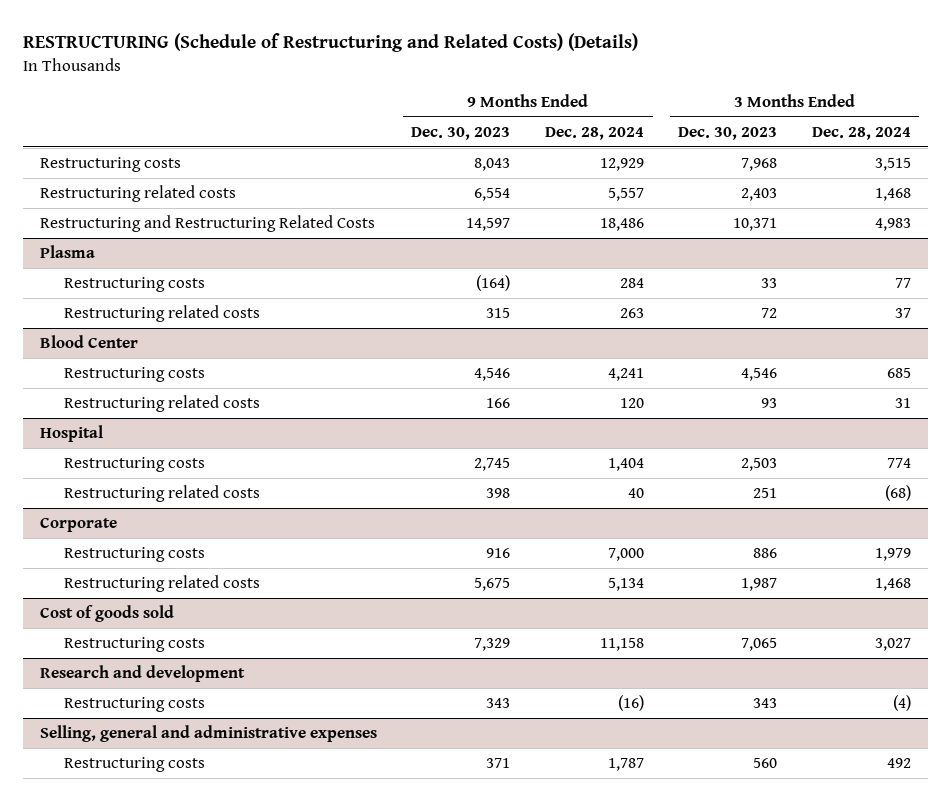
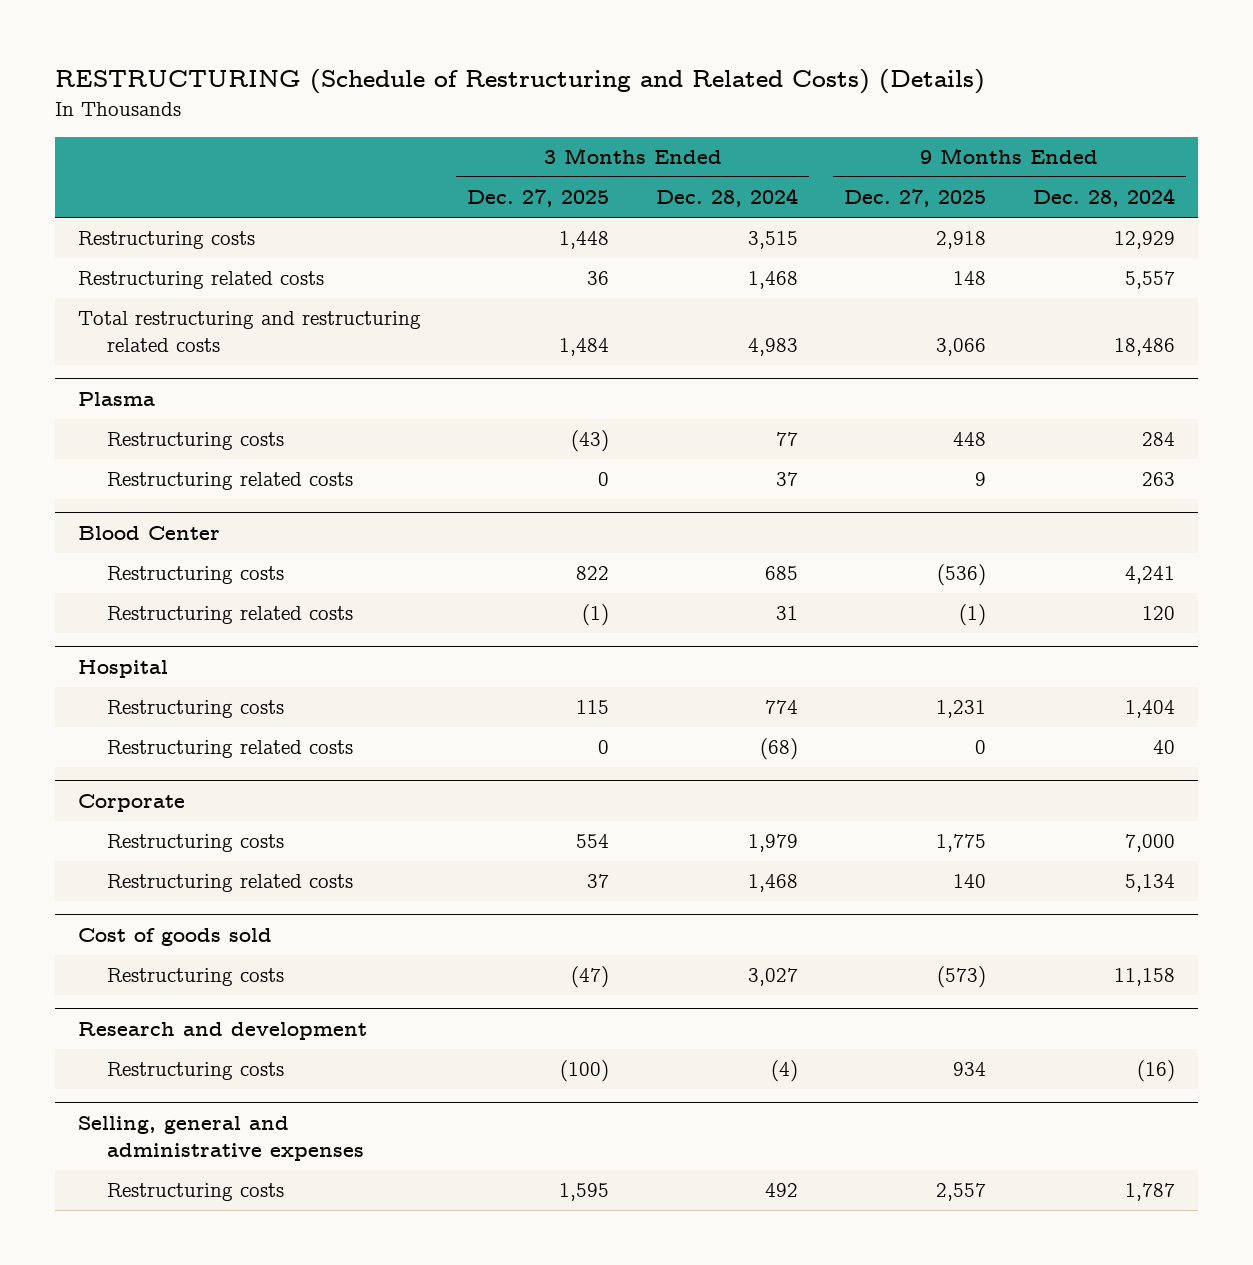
[411,126,511,140] Dec. 30, 2023 -> none
[678,126,778,140] Dec. 30, 2023 -> none
none -> [467,189,610,208] Dec. 27, 2025
none -> [844,189,987,208] Dec. 27, 2025
[39,214,375,232] Restructuring and Restructuring Related Costs -> [78,311,422,353] Total restructuring and restructuring related costs

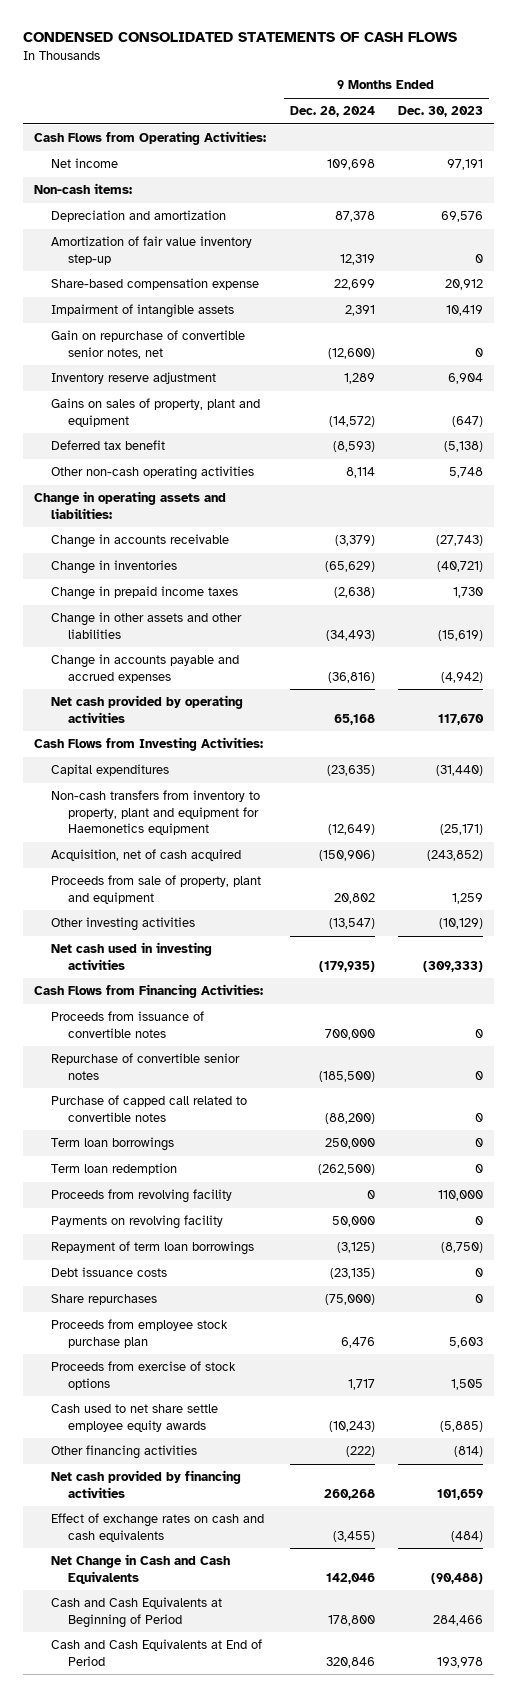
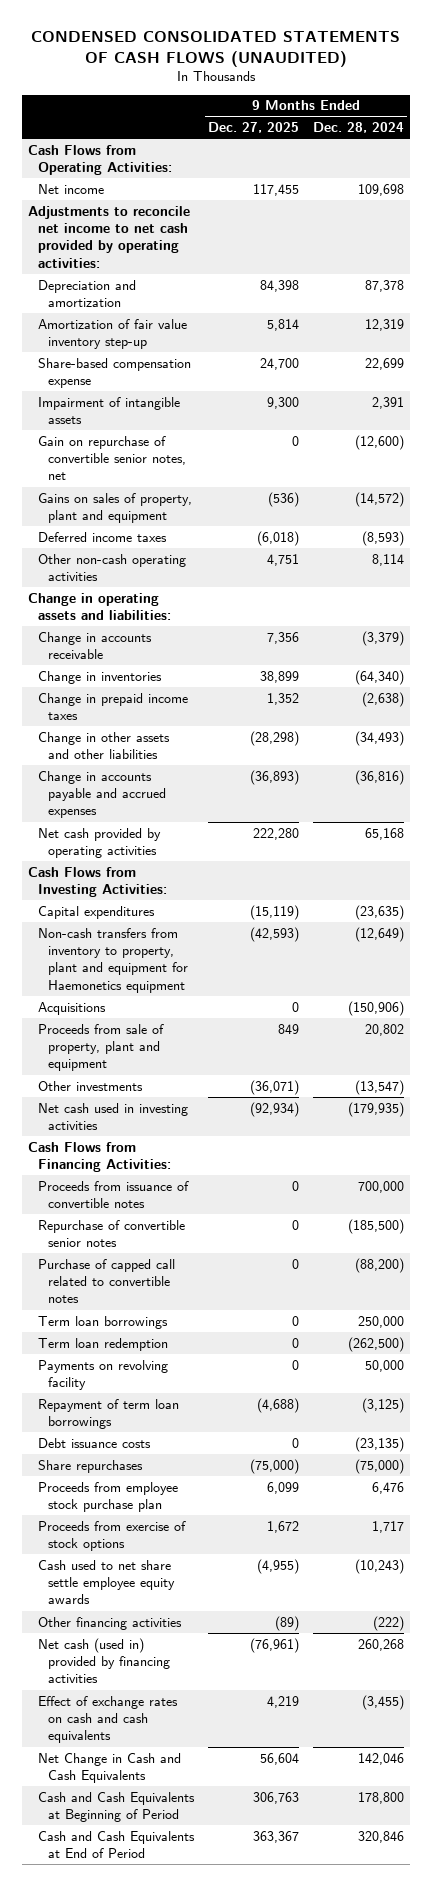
[22,32,457,43] CONDENSED CONSOLIDATED STATEMENTS OF CASH FLOWS -> [31,31,401,68] CONDENSED CONSOLIDATED STATEMENTS OF CASH FLOWS (UNAUDITED)
[397,106,483,118] Dec. 30, 2023 -> none
none -> [207,122,299,134] Dec. 27, 2025
[34,183,133,195] Non-cash items: -> none
none -> [28,205,191,268] Adjustments to reconcile net income to net cash provided by operating activities:
[50,372,216,385] Inventory reserve adjustment -> none
[50,440,165,451] Deferred tax benefit -> [38,531,168,542] Deferred income taxes
[324,561,375,573] (65,629) -> [354,669,404,685] (64,340)
[50,849,241,862] Acquisition, net of cash acquired -> [38,1001,107,1015] Acquisitions
[50,917,195,932] Other investing activities -> [38,1080,144,1091] Other investments
[50,1189,232,1204] Proceeds from revolving facility -> none
[50,1470,241,1498] Net cash provided by financing activities -> [38,1637,171,1684] Net cash (used in) provided by financing activities

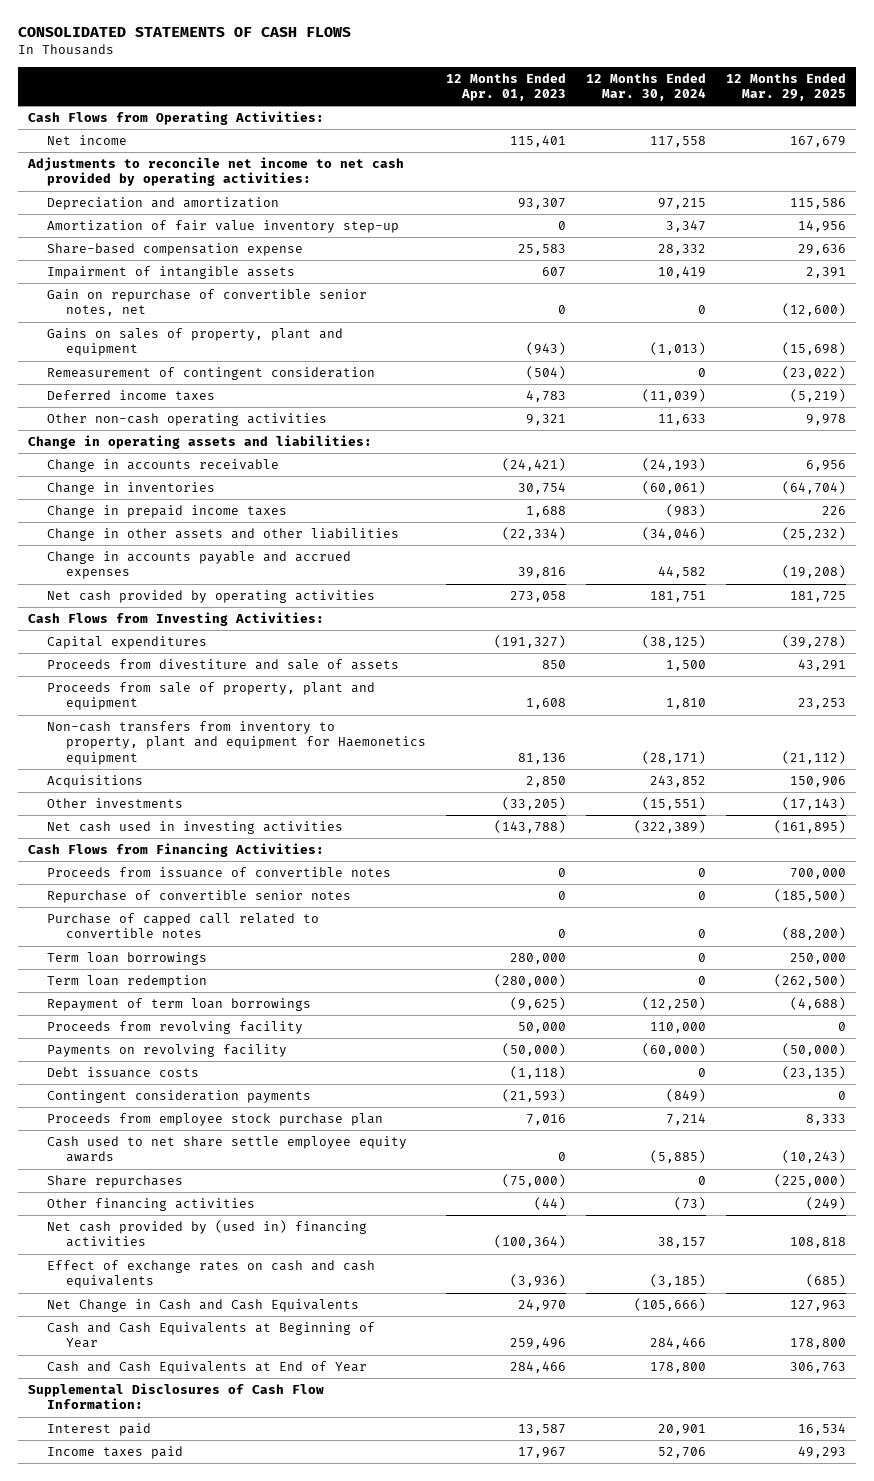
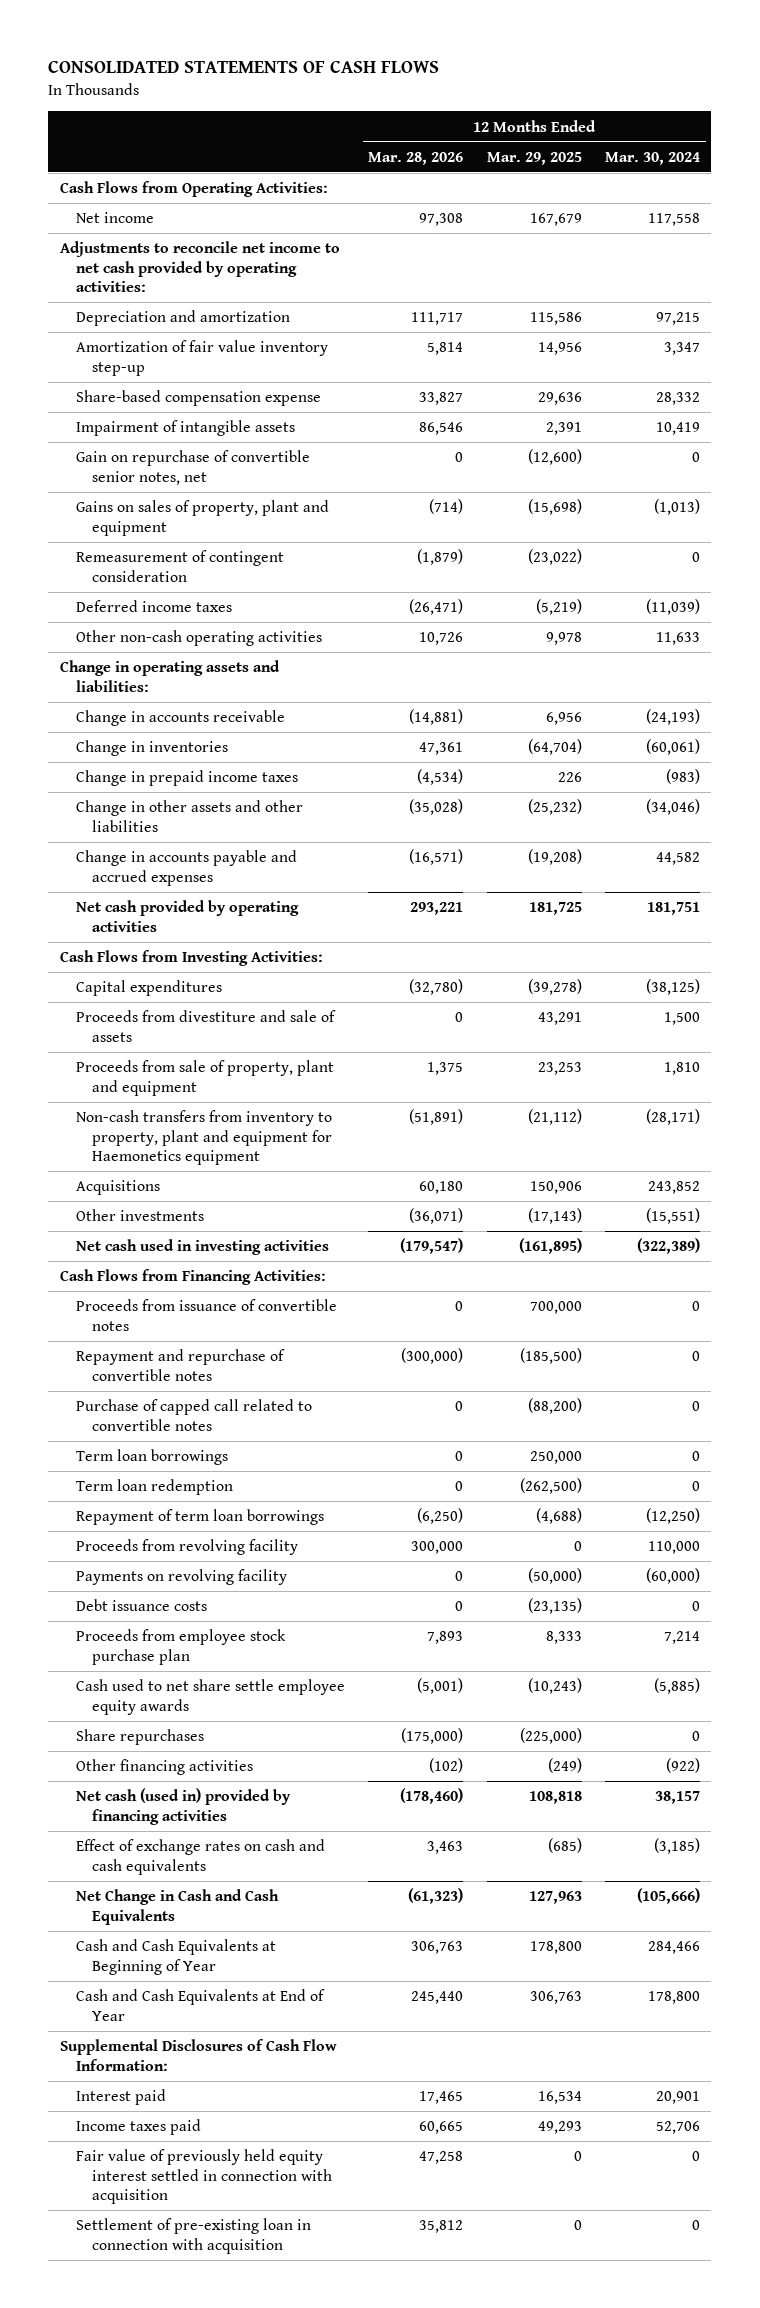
[446,72,567,101] 12 Months Ended Apr. 01, 2023 -> none
none -> [368,151,464,165] Mar. 28, 2026
[46,890,351,904] Repurchase of convertible senior notes -> [76,1349,286,1381] Repayment and repurchase of convertible notes
[46,1090,311,1104] Contingent consideration payments -> none
[674,1197,707,1211] (73) -> [665,1758,700,1774] (922)
[46,1220,367,1248] Net cash provided by (used in) financing activities -> [76,1788,292,1825] Net cash (used in) provided by financing activities
none -> [76,2149,333,2205] Fair value of previously held equity interest settled in connection with acquisition
none -> [76,2218,312,2254] Settlement of pre-existing loan in connection with acquisition

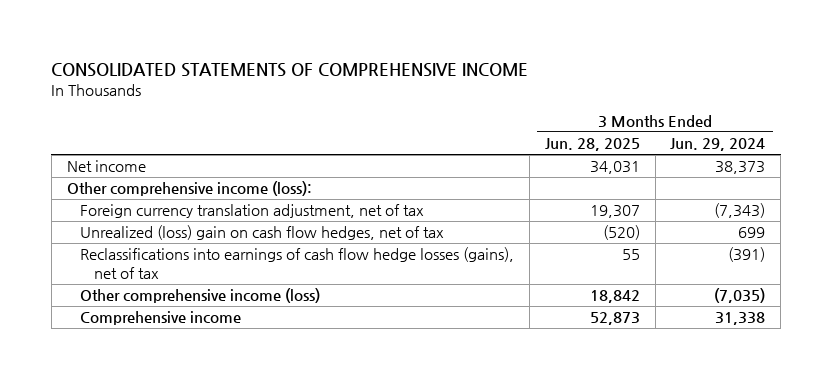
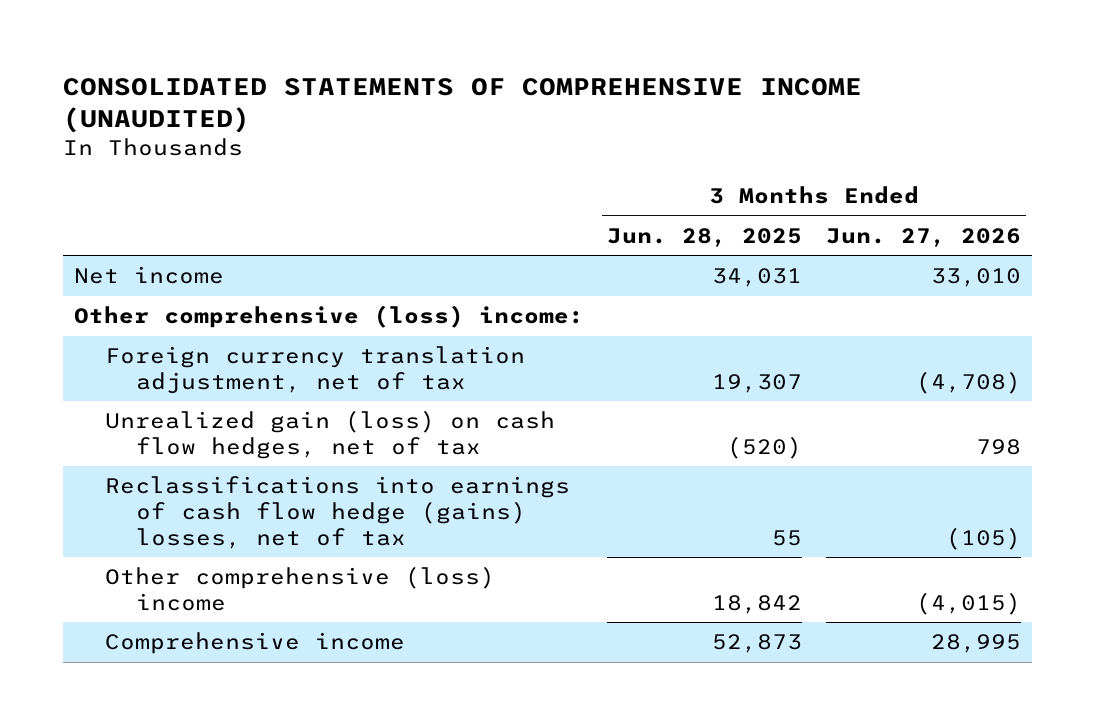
[51,62,529,77] CONSOLIDATED STATEMENTS OF COMPREHENSIVE INCOME -> [62,77,862,134] CONSOLIDATED STATEMENTS OF COMPREHENSIVE INCOME (UNAUDITED)
[670,138,766,152] Jun. 29, 2024 -> none
none -> [825,227,1021,247] Jun. 27, 2026
[66,181,312,197] Other comprehensive income (loss): -> [74,305,585,329] Other comprehensive (loss) income:
[80,225,445,241] Unrealized (loss) gain on cash flow hedges, net of tax -> [105,410,556,459] Unrealized gain (loss) on cash flow hedges, net of tax
[80,247,515,279] Reclassifications into earnings of cash flow hedge losses (gains), net of tax -> [105,476,571,549] Reclassifications into earnings of cash flow hedge (gains) losses, net of tax
[80,288,321,304] Other comprehensive income (loss) -> [105,566,496,611] Other comprehensive (loss) income

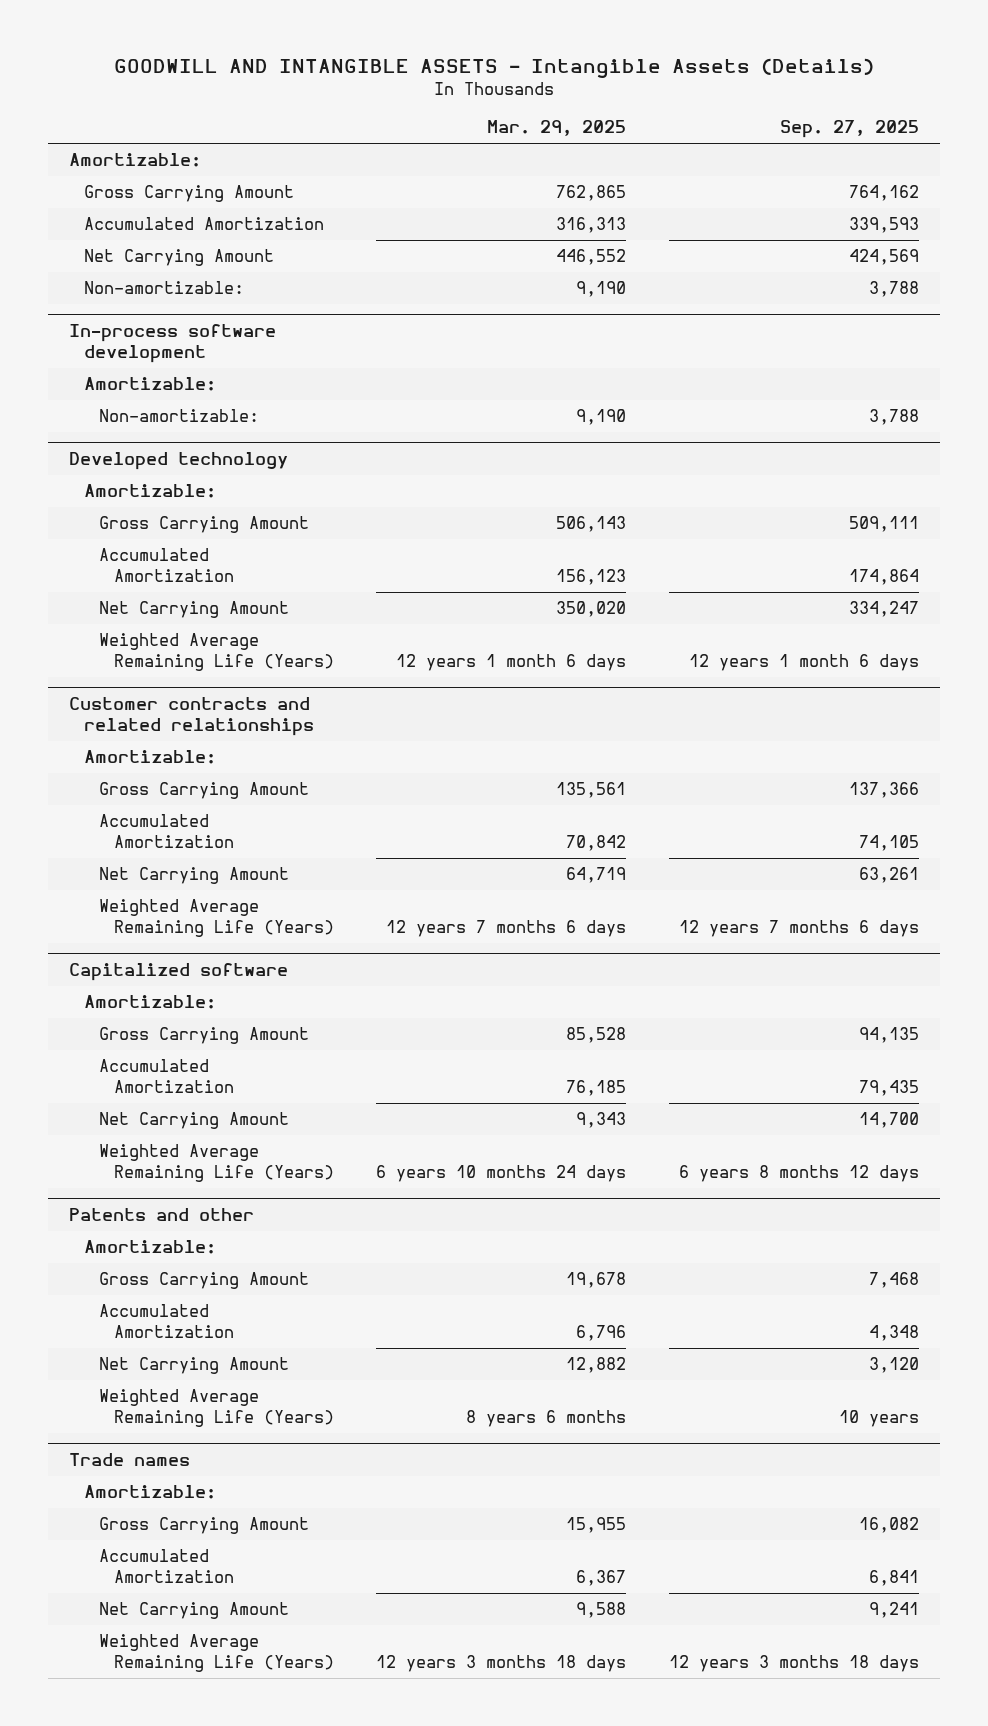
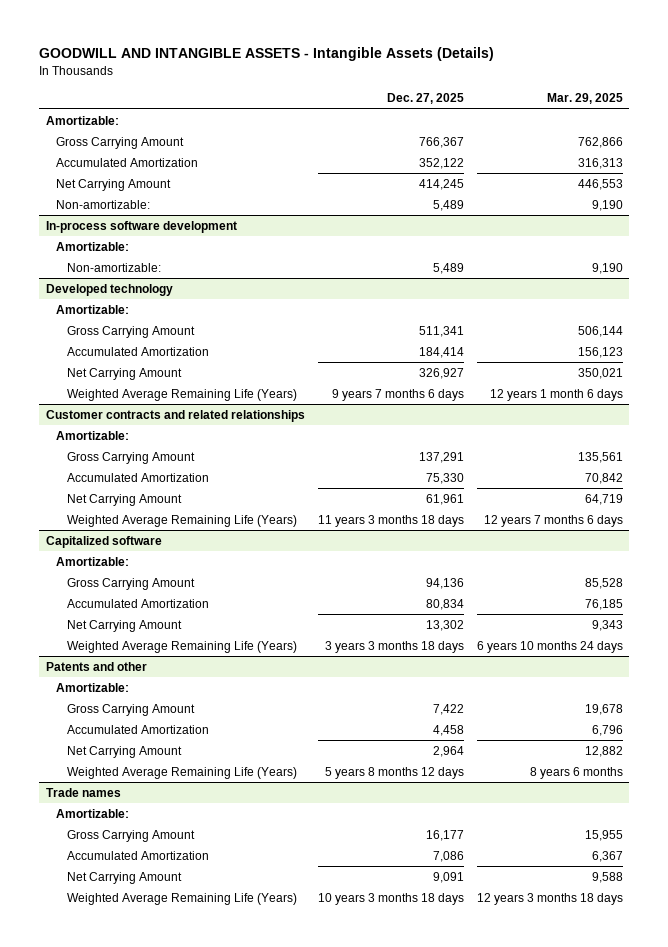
[779,120,919,139] Sep. 27, 2025 -> none
none -> [386,93,464,105] Dec. 27, 2025
[556,185,627,202] 762,865 -> [577,136,623,148] 762,866
[556,249,627,266] 446,552 -> [577,178,623,190] 446,553
[556,516,627,533] 506,143 -> [577,325,623,337] 506,144
[556,601,627,618] 350,020 -> [577,367,623,379] 350,021

